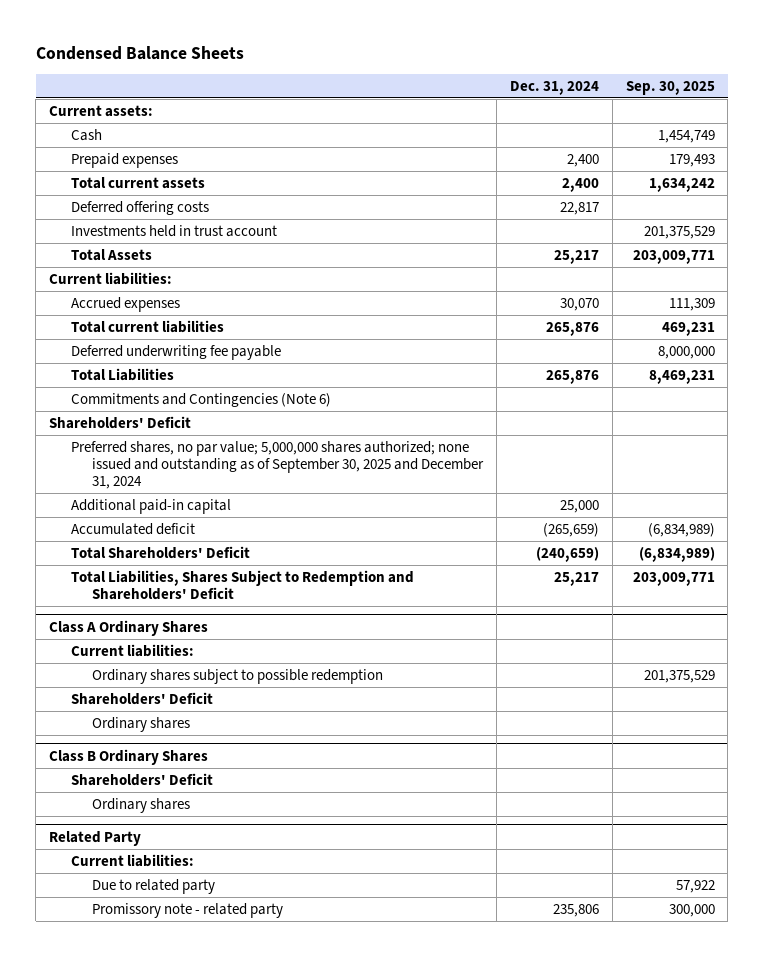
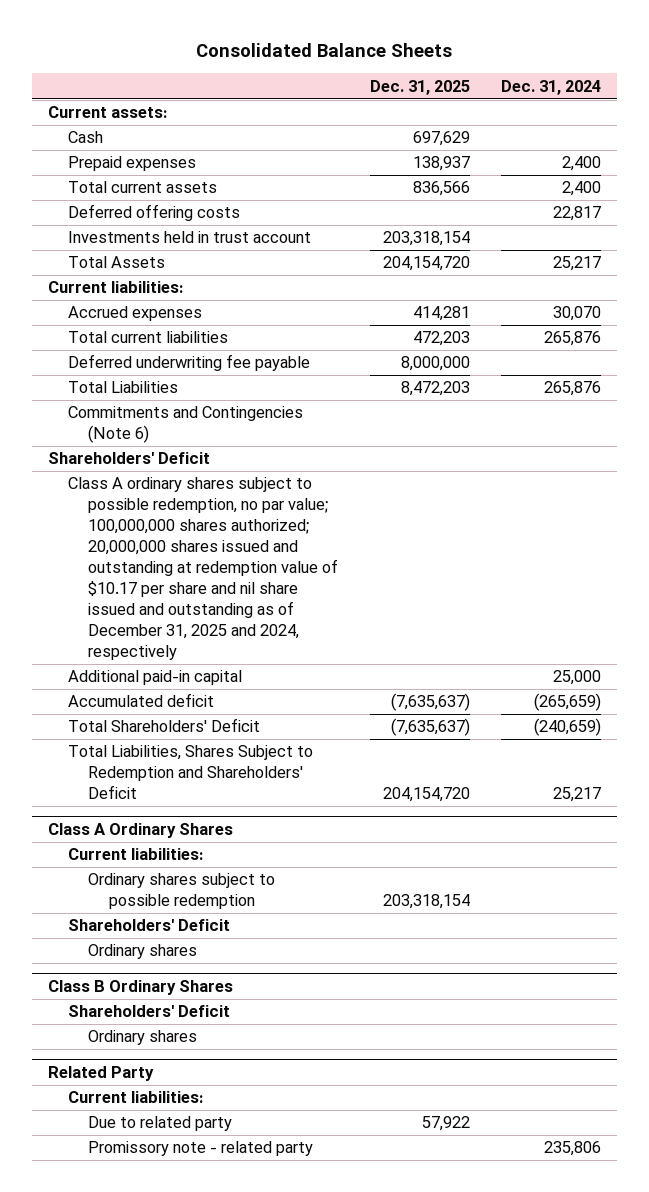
[35,46,244,61] Condensed Balance Sheets -> [196,43,453,58] Consolidated Balance Sheets
[625,80,715,95] Sep. 30, 2025 -> none
none -> [369,79,470,95] Dec. 31, 2025
[70,440,485,490] Preferred shares, no par value; 5,000,000 shares authorized; none issued and outstanding as of September 30, 2025 and December 31, 2024 -> [68,477,339,661] Class A ordinary shares subject to possible redemption, no par value; 100,000,000 shares authorized; 20,000,000 shares issued and outstanding at redemption value of $10.17 per share and nil share issued and outstanding as of December 31, 2025 and 2024, respectively

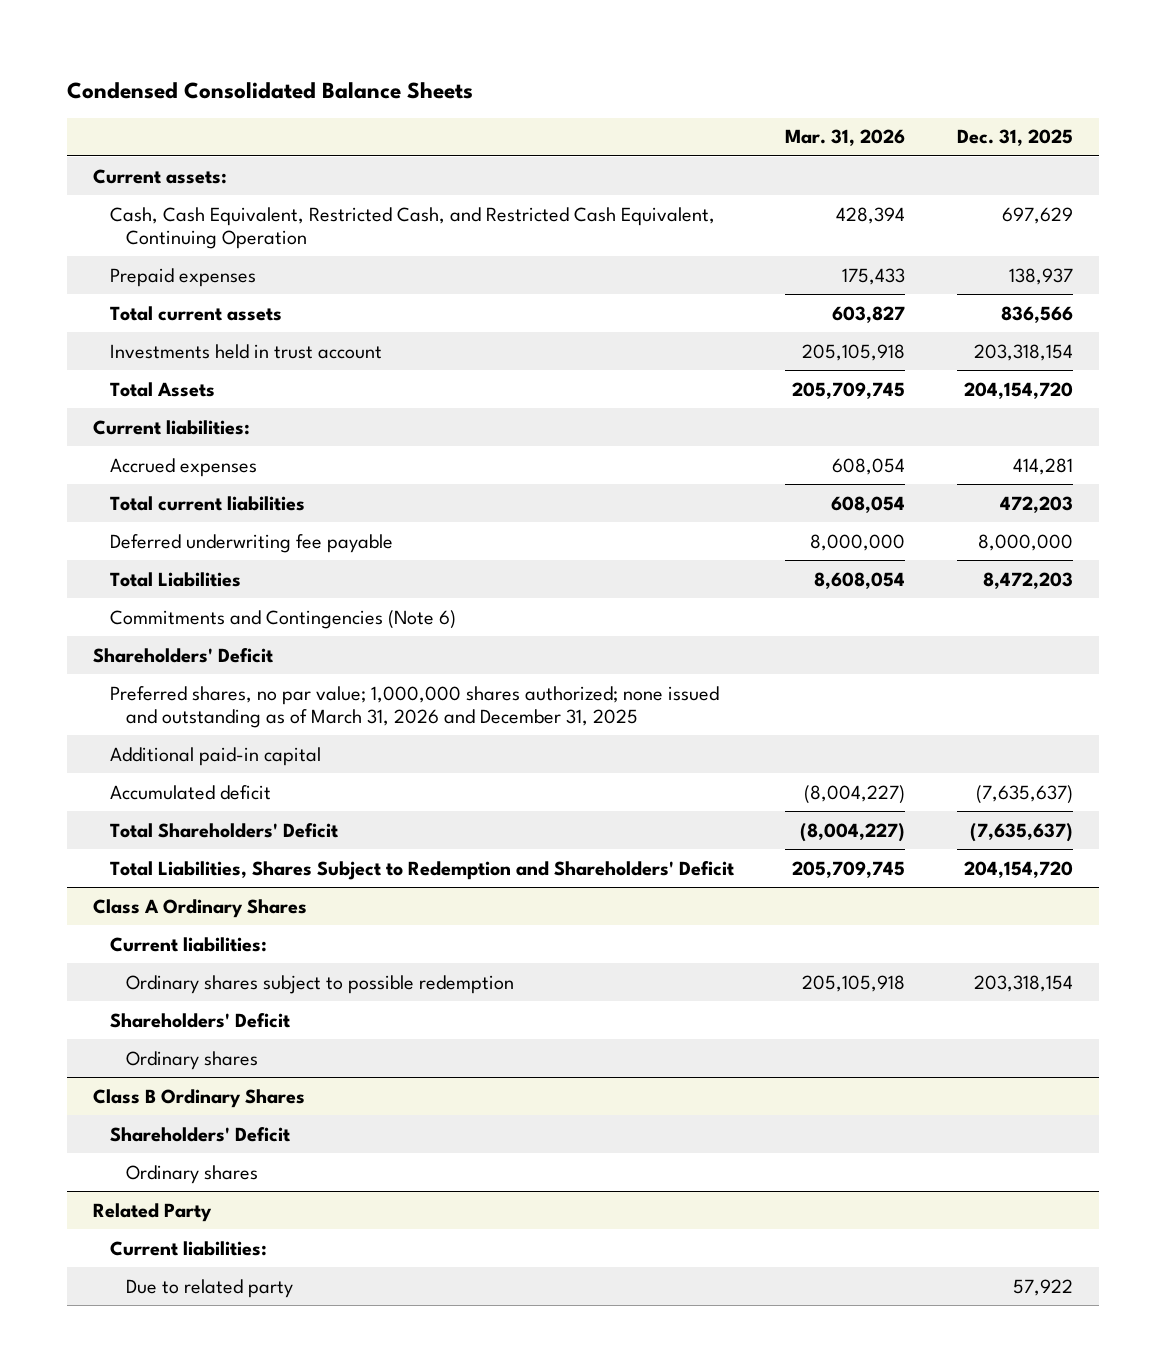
[196,43,453,58] Consolidated Balance Sheets -> [67,81,474,99] Condensed Consolidated Balance Sheets
[501,79,602,95] Dec. 31, 2024 -> none
none -> [785,129,906,147] Mar. 31, 2026
[68,131,104,144] Cash -> [109,206,715,249] Cash, Cash Equivalent, Restricted Cash, and Restricted Cash Equivalent, Continuing Operation
[68,204,241,222] Deferred offering costs -> none
[68,477,339,661] Class A ordinary shares subject to possible redemption, no par value; 100,000,000 shares authorized; 20,000,000 shares issued and outstanding at redemption value of $10.17 per share and nil share issued and outstanding as of December 31, 2025 and 2024, respectively -> [109,685,719,728] Preferred shares, no par value; 1,000,000 shares authorized; none issued and outstanding as of March 31, 2026 and December 31, 2025
[88,1141,314,1157] Promissory note - related party -> none

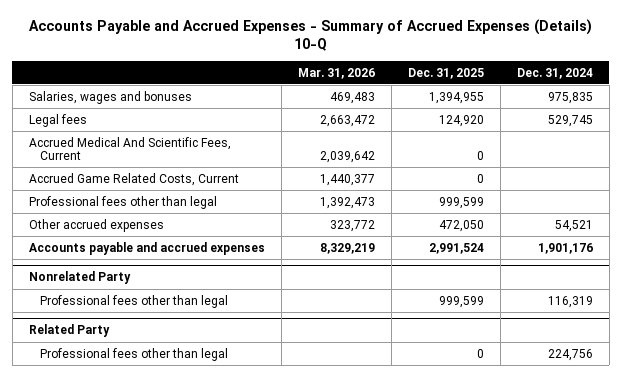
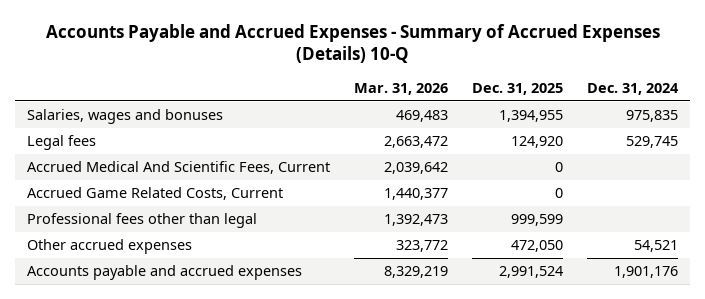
[28,271,131,285] Nonrelated Party -> none
[40,294,229,308] Professional fees other than legal -> none
[28,324,110,338] Related Party -> none
[40,347,229,361] Professional fees other than legal -> none

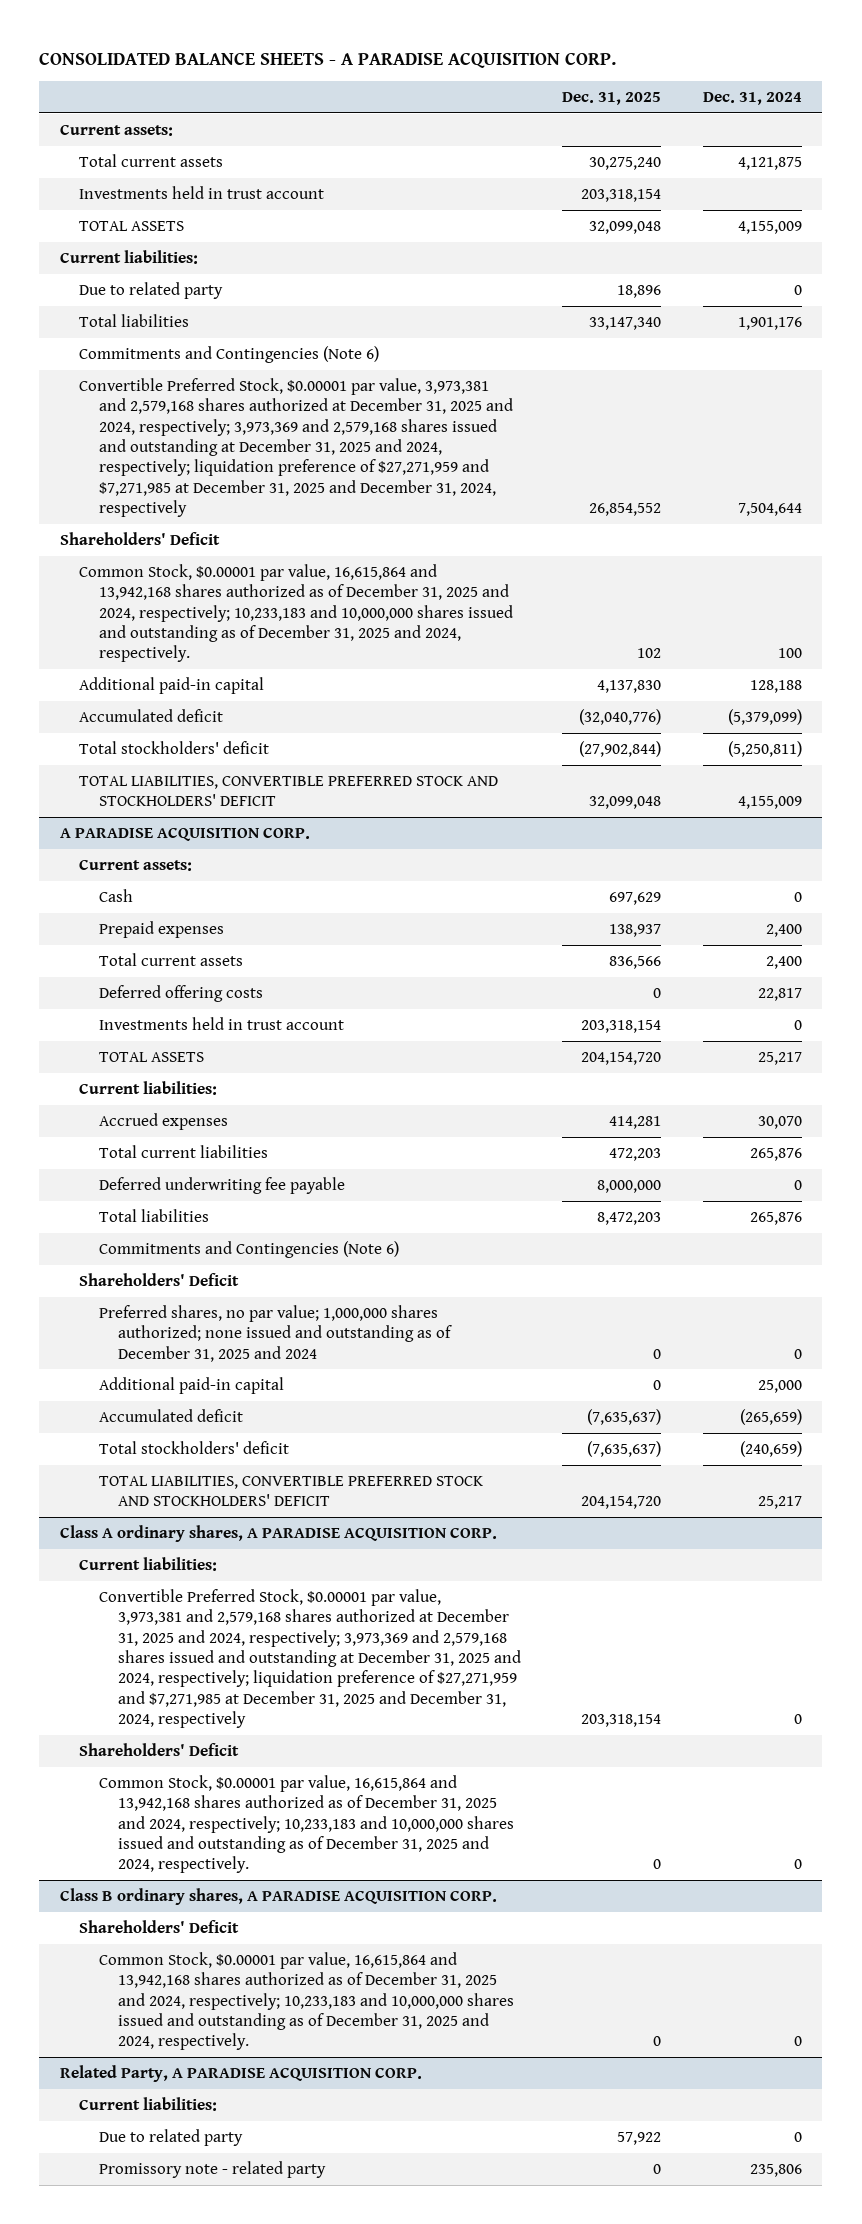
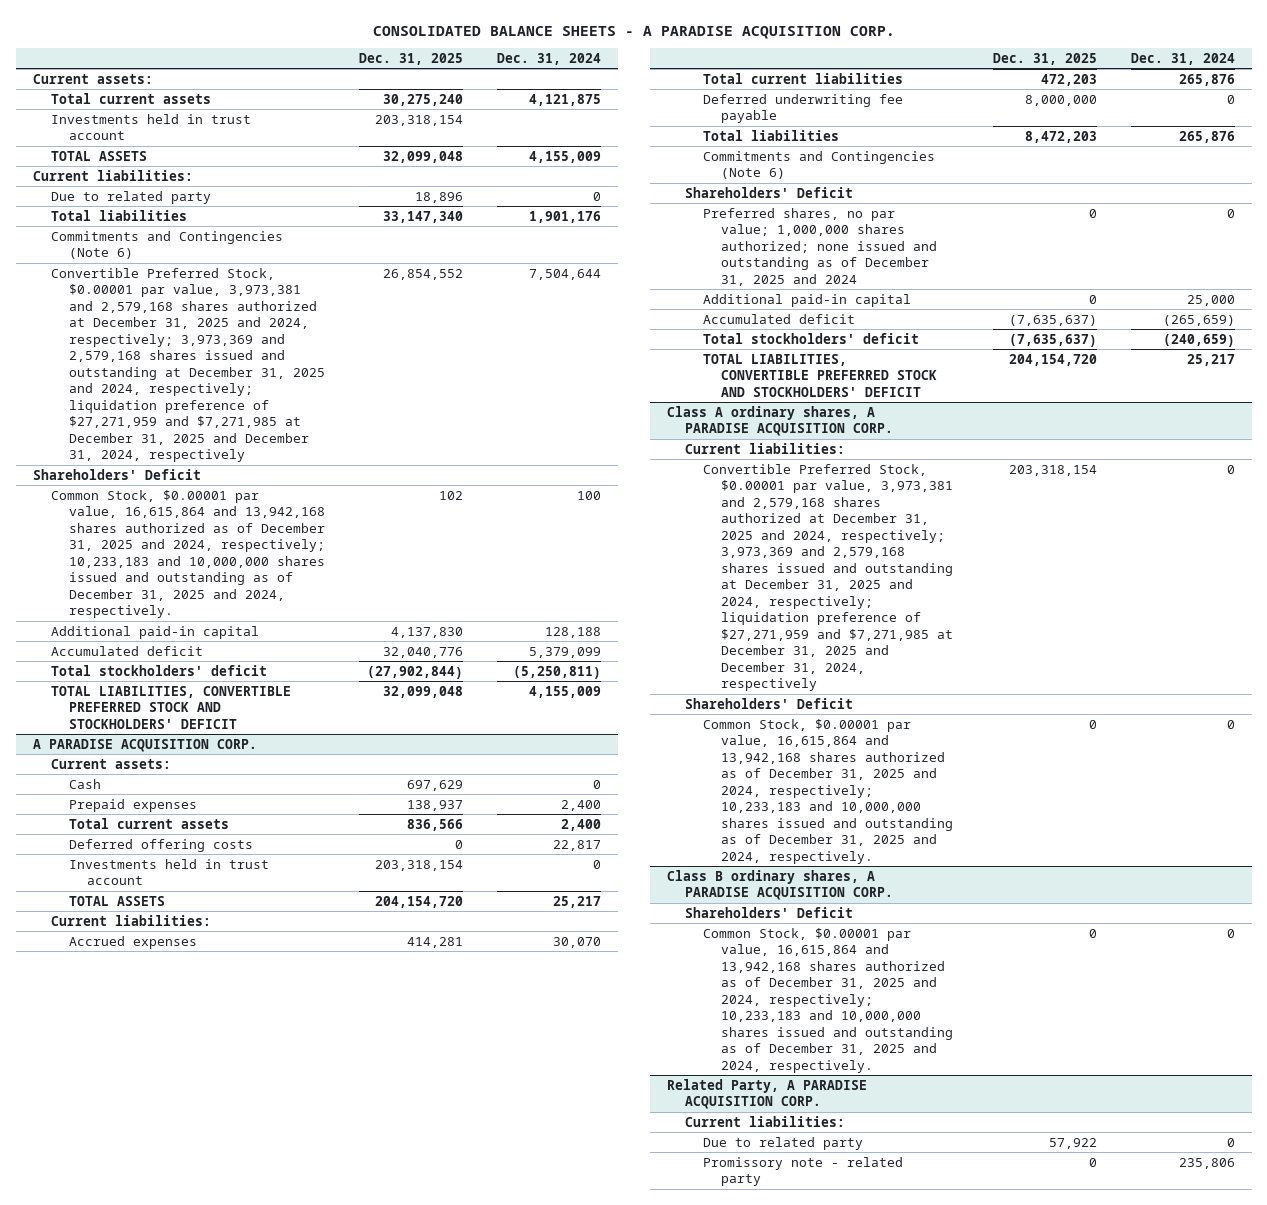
[579,708,662,725] (32,040,776) -> [382,646,463,658] 32,040,776
[727,708,802,725] (5,379,099) -> [528,646,601,658] 5,379,099

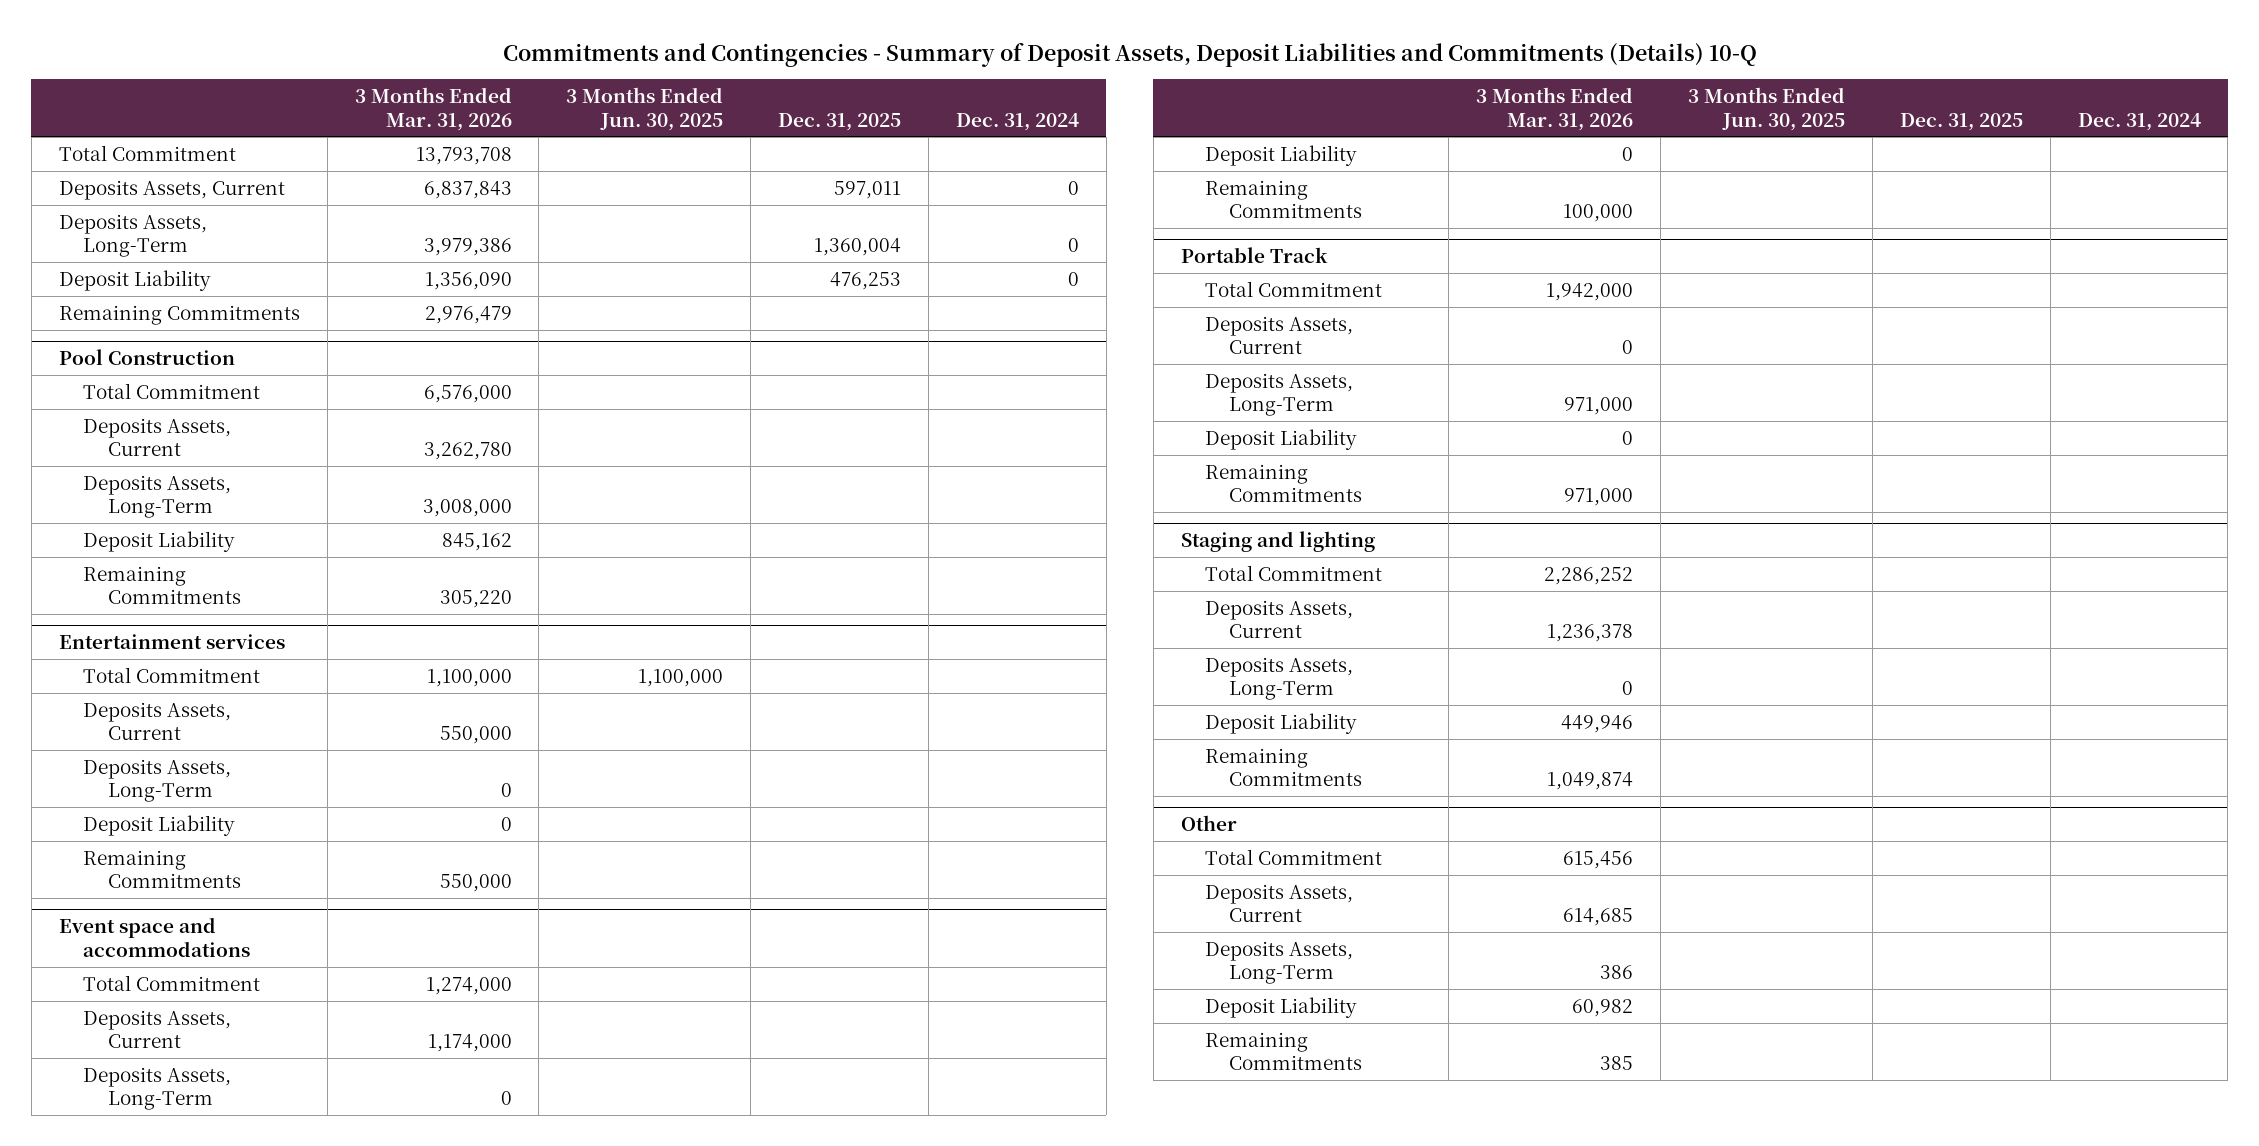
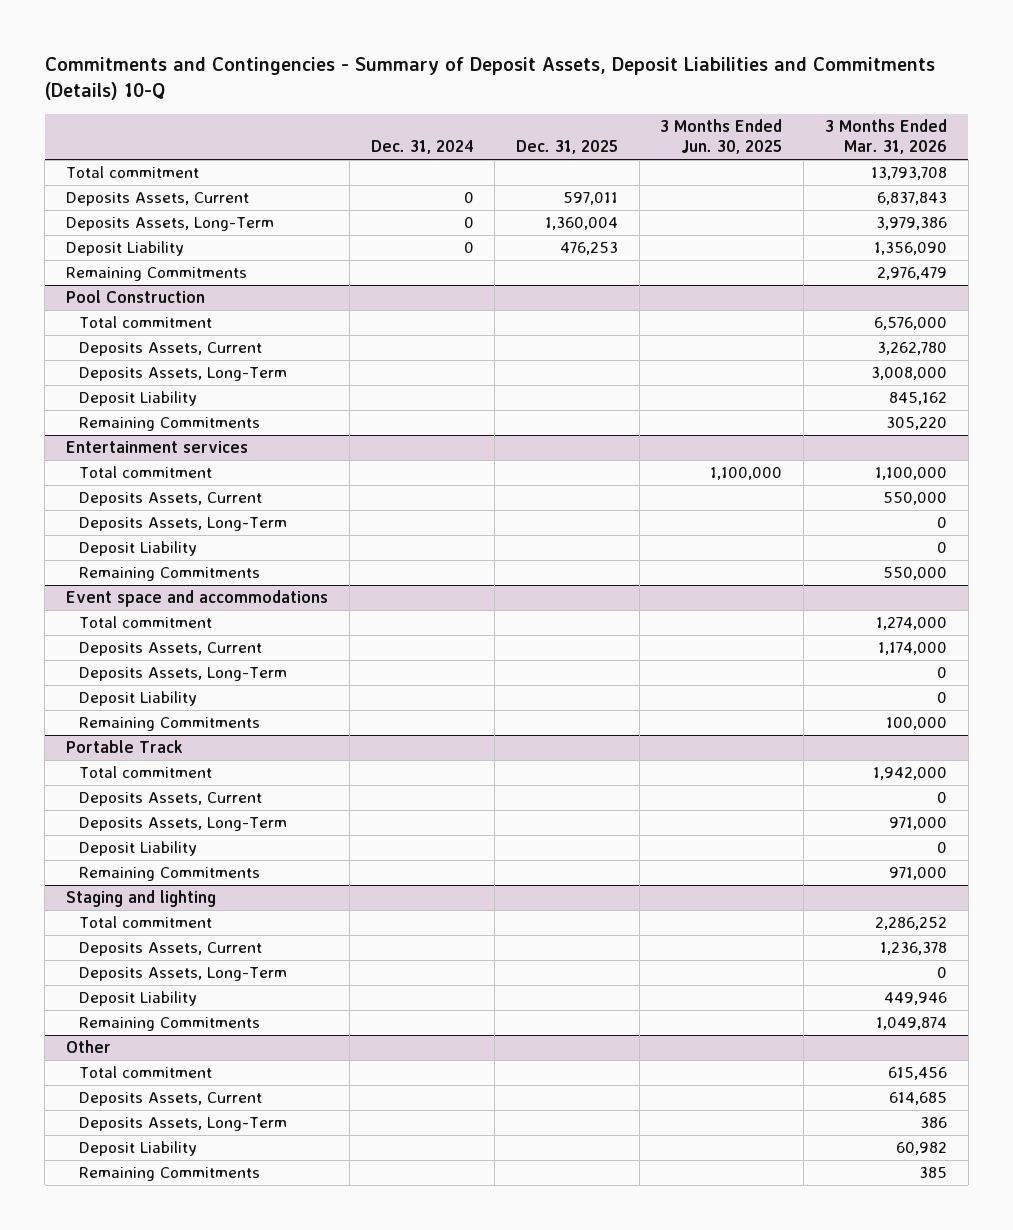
[58,144,236,161] Total Commitment -> [66,166,200,179] Total commitment
[83,382,261,399] Total Commitment -> [78,316,212,329] Total commitment
[83,666,261,683] Total Commitment -> [78,466,212,479] Total commitment
[83,974,261,991] Total Commitment -> [78,616,212,629] Total commitment
[1204,280,1382,297] Total Commitment -> [78,766,212,779] Total commitment
[1204,564,1382,581] Total Commitment -> [78,916,212,929] Total commitment
[1204,848,1382,865] Total Commitment -> [78,1066,212,1079] Total commitment

